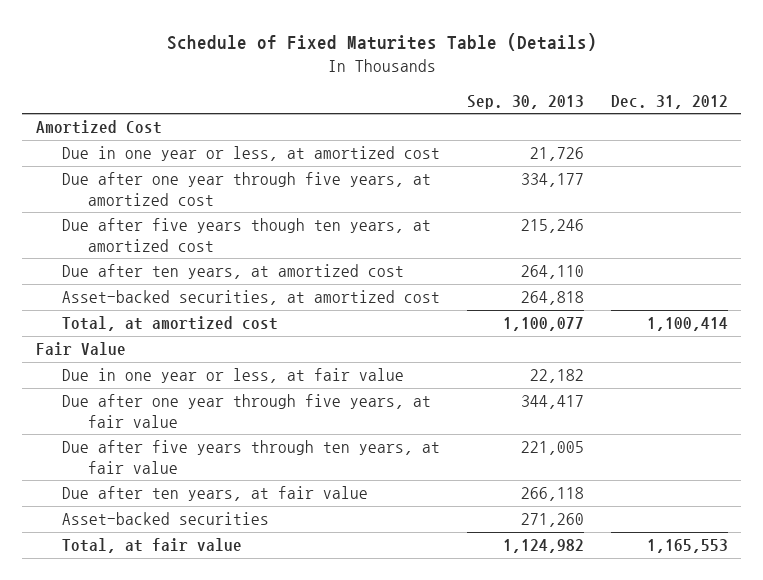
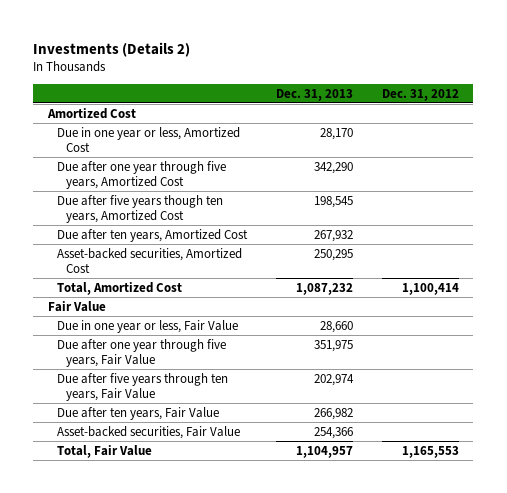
[166,33,597,52] Schedule of Fixed Maturites Table (Details) -> [33,41,191,57] Investments (Details 2)
[466,94,584,109] Sep. 30, 2013 -> none
none -> [275,88,353,101] Dec. 31, 2013
[62,146,441,162] Due in one year or less, at amortized cost -> [56,126,240,153] Due in one year or less, Amortized Cost
[62,172,432,207] Due after one year through five years, at amortized cost -> [56,160,226,190] Due after one year through five years, Amortized Cost
[62,218,432,253] Due after five years though ten years, at amortized cost -> [56,194,223,224] Due after five years though ten years, Amortized Cost
[62,264,405,280] Due after ten years, at amortized cost -> [56,228,248,242] Due after ten years, Amortized Cost
[62,290,441,306] Asset-backed securities, at amortized cost -> [56,247,242,274] Asset-backed securities, Amortized Cost
[62,316,279,332] Total, at amortized cost -> [56,281,182,295] Total, Amortized Cost
[62,368,405,384] Due in one year or less, at fair value -> [56,319,238,333] Due in one year or less, Fair Value
[62,394,432,429] Due after one year through five years, at fair value -> [56,338,226,368] Due after one year through five years, Fair Value
[62,440,441,475] Due after five years through ten years, at fair value -> [56,372,228,402] Due after five years through ten years, Fair Value
[62,486,369,502] Due after ten years, at fair value -> [56,406,219,420] Due after ten years, Fair Value
[62,512,270,526] Asset-backed securities -> [56,425,240,439] Asset-backed securities, Fair Value
[62,538,243,554] Total, at fair value -> [56,444,152,458] Total, Fair Value

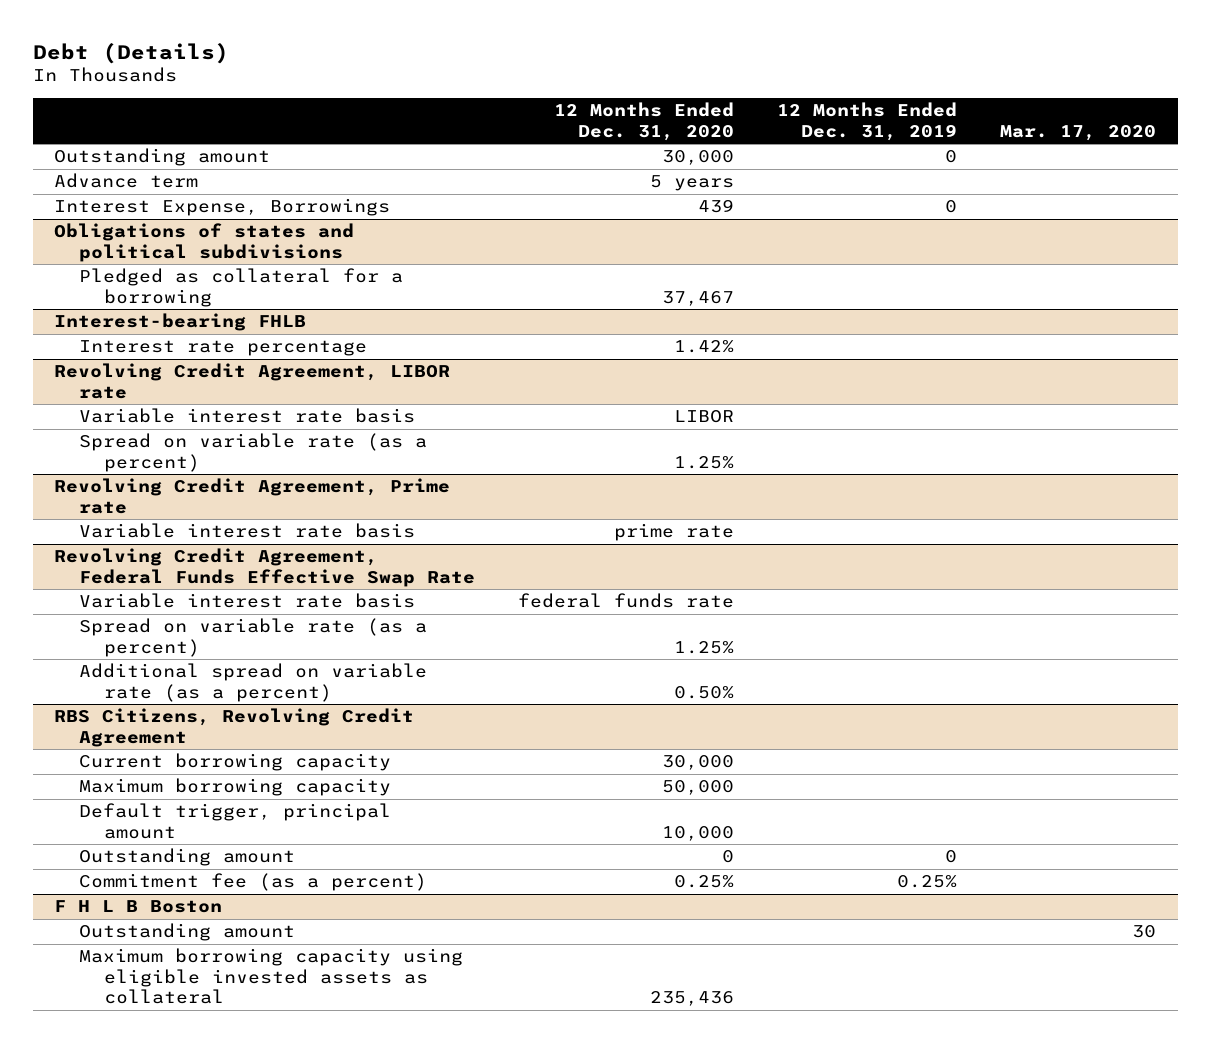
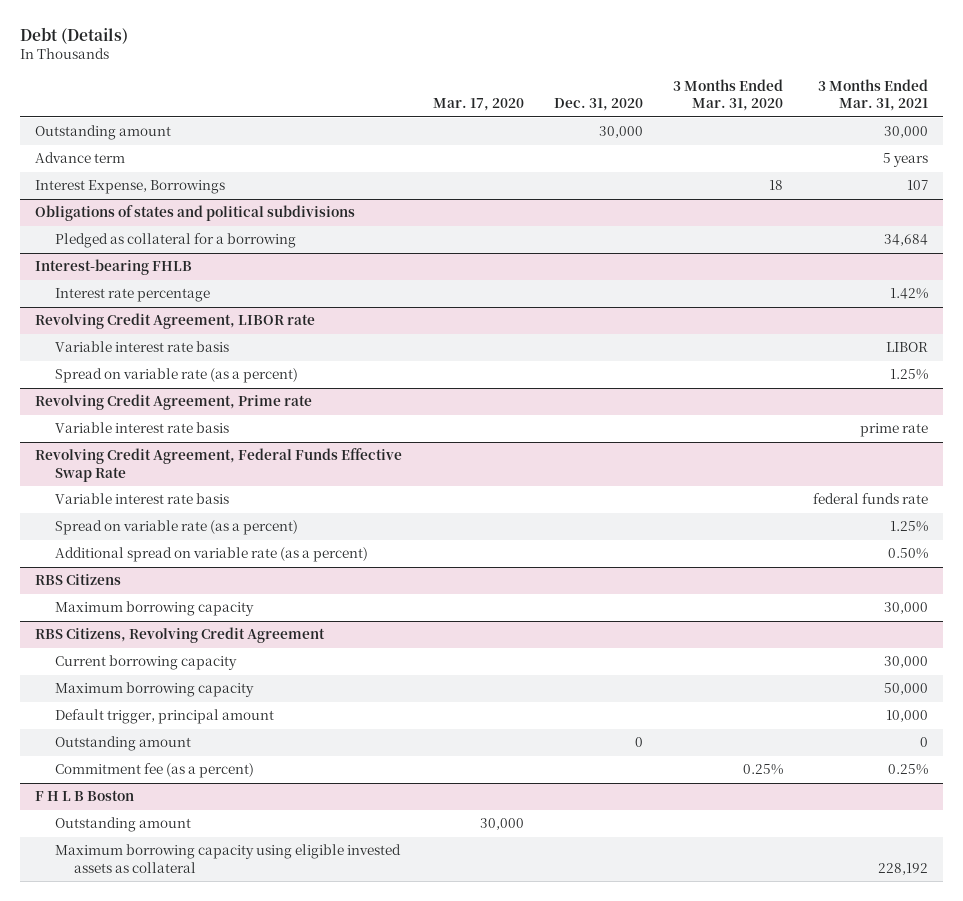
[554,102,735,141] 12 Months Ended Dec. 31, 2020 -> none
[777,102,958,141] 12 Months Ended Dec. 31, 2019 -> none
none -> [553,98,643,112] Dec. 31, 2020
none -> [672,78,783,112] 3 Months Ended Mar. 31, 2020
none -> [818,78,929,112] 3 Months Ended Mar. 31, 2021
none -> [35,574,122,586] RBS Citizens
none -> [54,601,254,617] Maximum borrowing capacity
[1132,925,1157,939] 30 -> [479,818,524,831] 30,000

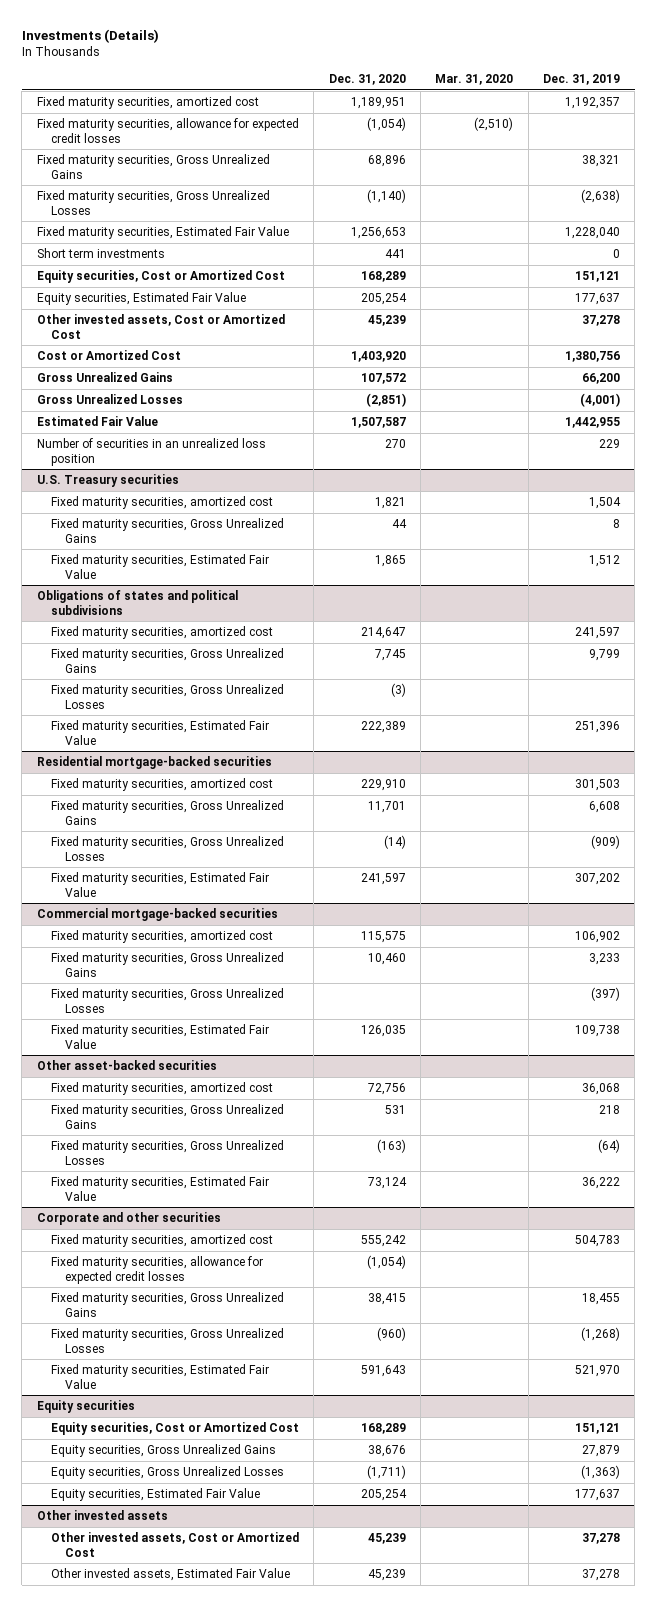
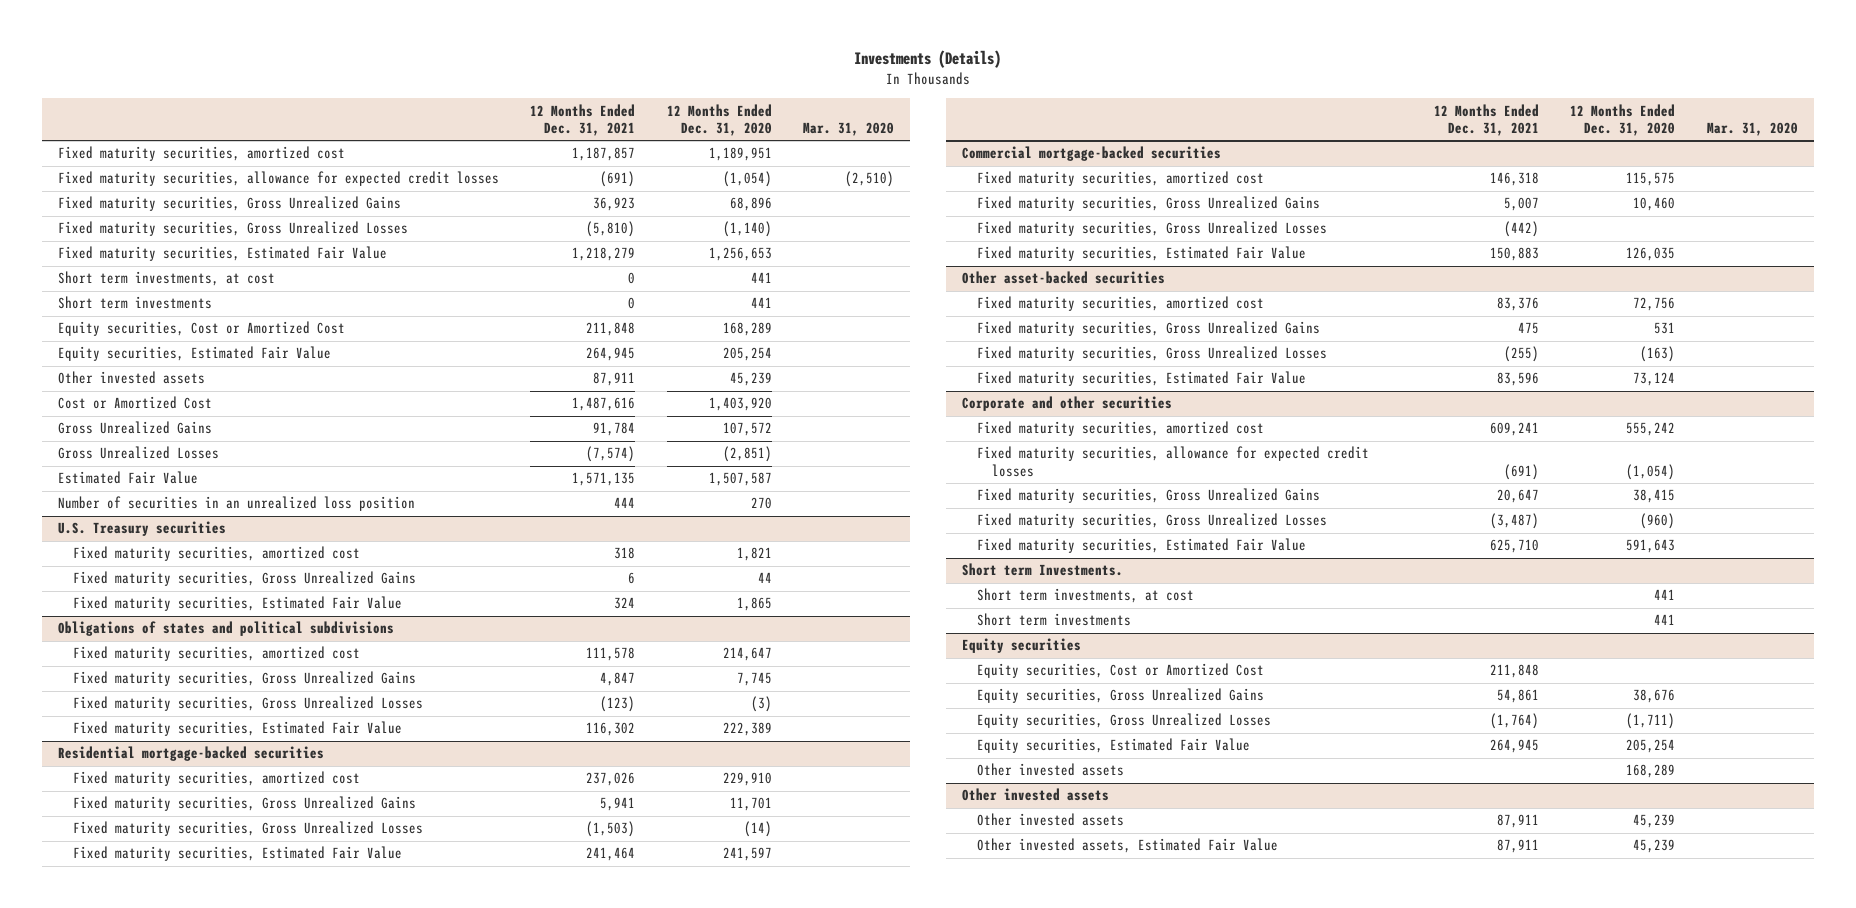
[328,74,406,86] Dec. 31, 2020 -> none
[542,74,620,86] Dec. 31, 2019 -> none
none -> [530,103,636,136] 12 Months Ended Dec. 31, 2021
none -> [666,103,772,136] 12 Months Ended Dec. 31, 2020
none -> [57,271,275,287] Short term investments, at cost
[36,314,285,339] Other invested assets, Cost or Amortized Cost -> [57,371,205,385] Other invested assets
none -> [961,563,1123,577] Short term Investments.
none -> [976,588,1194,604] Short term investments, at cost
none -> [976,613,1131,627] Short term investments
none -> [976,763,1124,777] Other invested assets
[50,1532,299,1557] Other invested assets, Cost or Amortized Cost -> [976,813,1124,827] Other invested assets

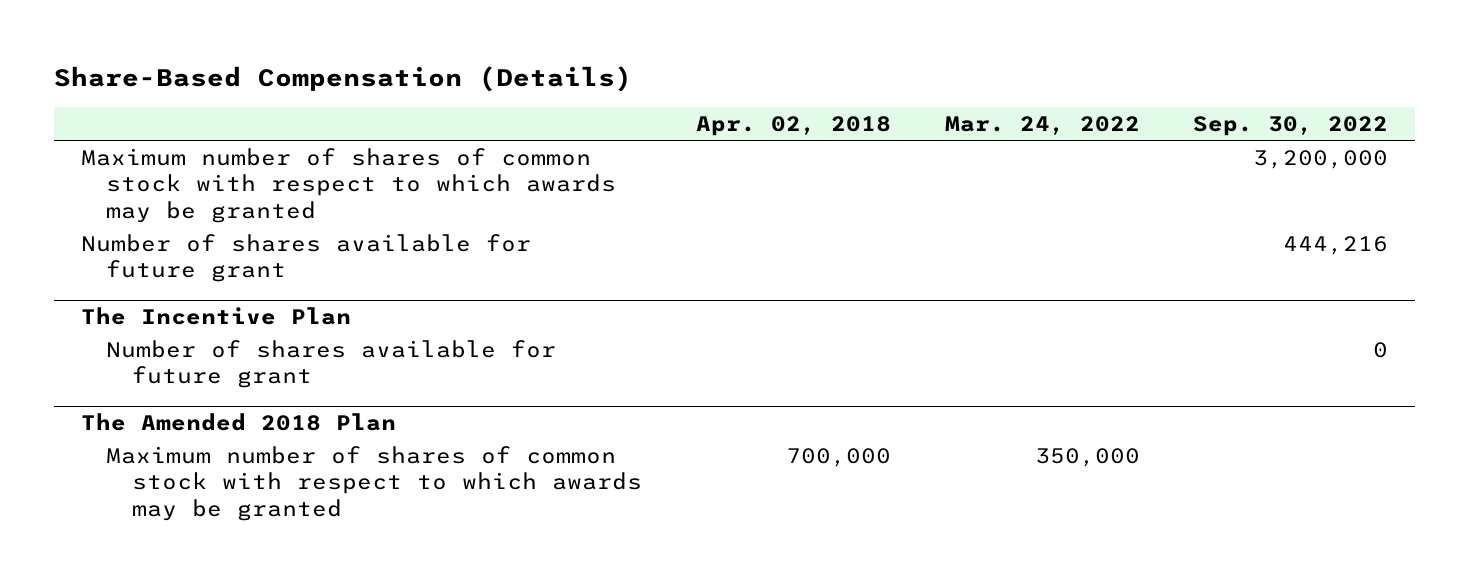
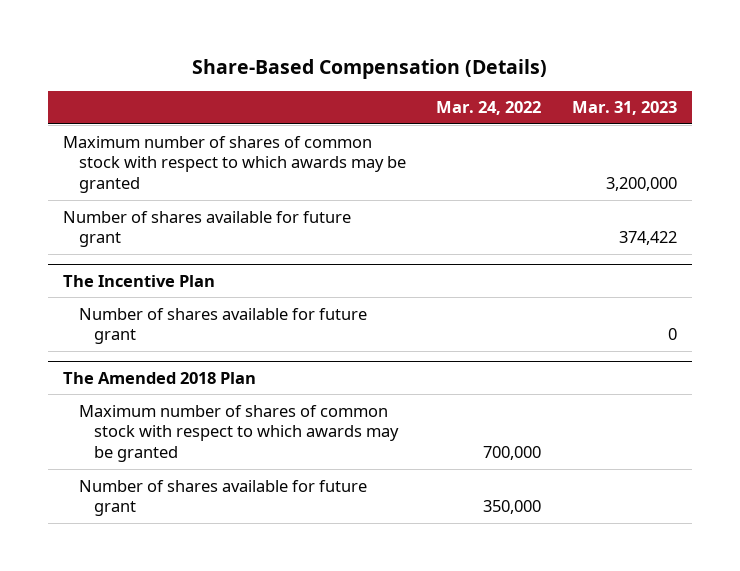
[695,116,891,137] Apr. 02, 2018 -> none
[1193,116,1389,137] Sep. 30, 2022 -> none
none -> [571,101,677,116] Mar. 31, 2023
[1034,447,1140,467] 350,000 -> [483,446,542,461] 700,000
none -> [78,479,367,517] Number of shares available for future grant

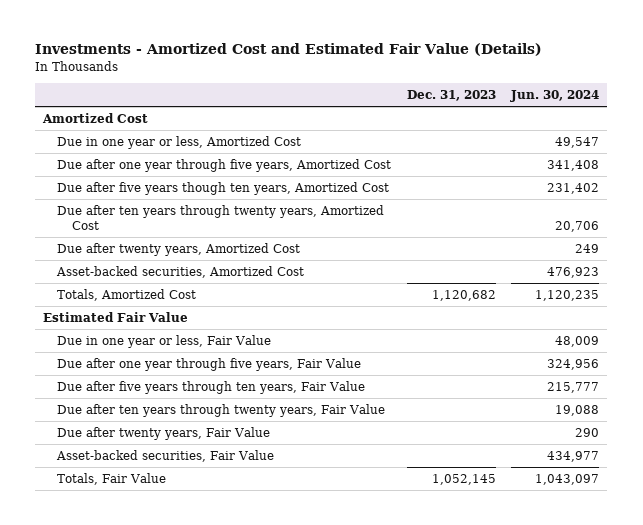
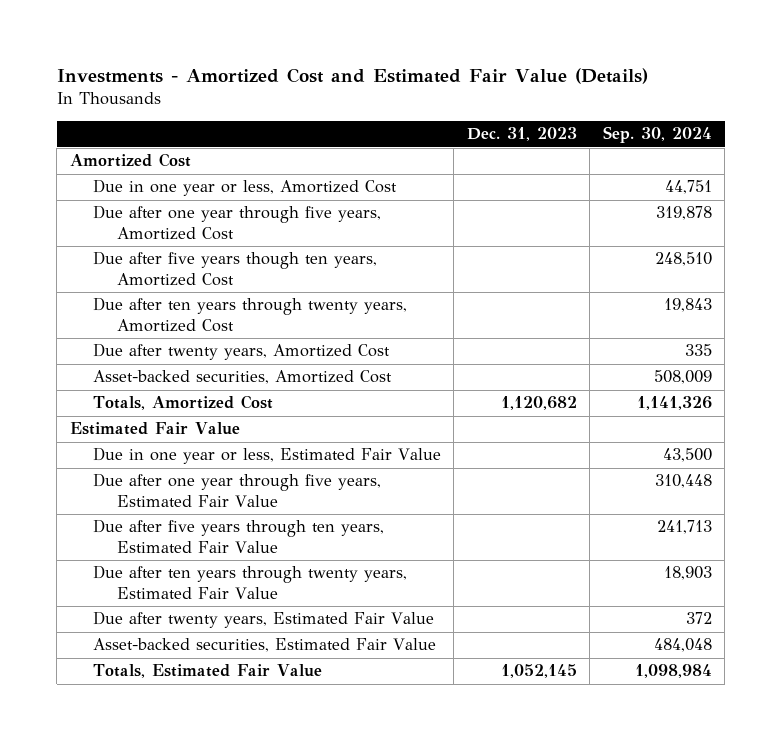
[510,89,600,102] Jun. 30, 2024 -> none
none -> [602,126,712,144] Sep. 30, 2024
[57,335,272,349] Due in one year or less, Fair Value -> [93,447,442,465] Due in one year or less, Estimated Fair Value
[57,358,362,372] Due after one year through five years, Fair Value -> [93,473,382,507] Due after one year through five years, Estimated Fair Value
[57,381,366,395] Due after five years through ten years, Fair Value -> [93,519,385,553] Due after five years through ten years, Estimated Fair Value
[57,404,386,418] Due after ten years through twenty years, Fair Value -> [93,565,408,599] Due after ten years through twenty years, Estimated Fair Value
[57,427,271,441] Due after twenty years, Fair Value -> [93,611,435,629] Due after twenty years, Estimated Fair Value
[56,450,275,463] Asset-backed securities, Fair Value -> [93,638,437,653] Asset-backed securities, Estimated Fair Value
[57,473,167,486] Totals, Fair Value -> [93,664,323,679] Totals, Estimated Fair Value

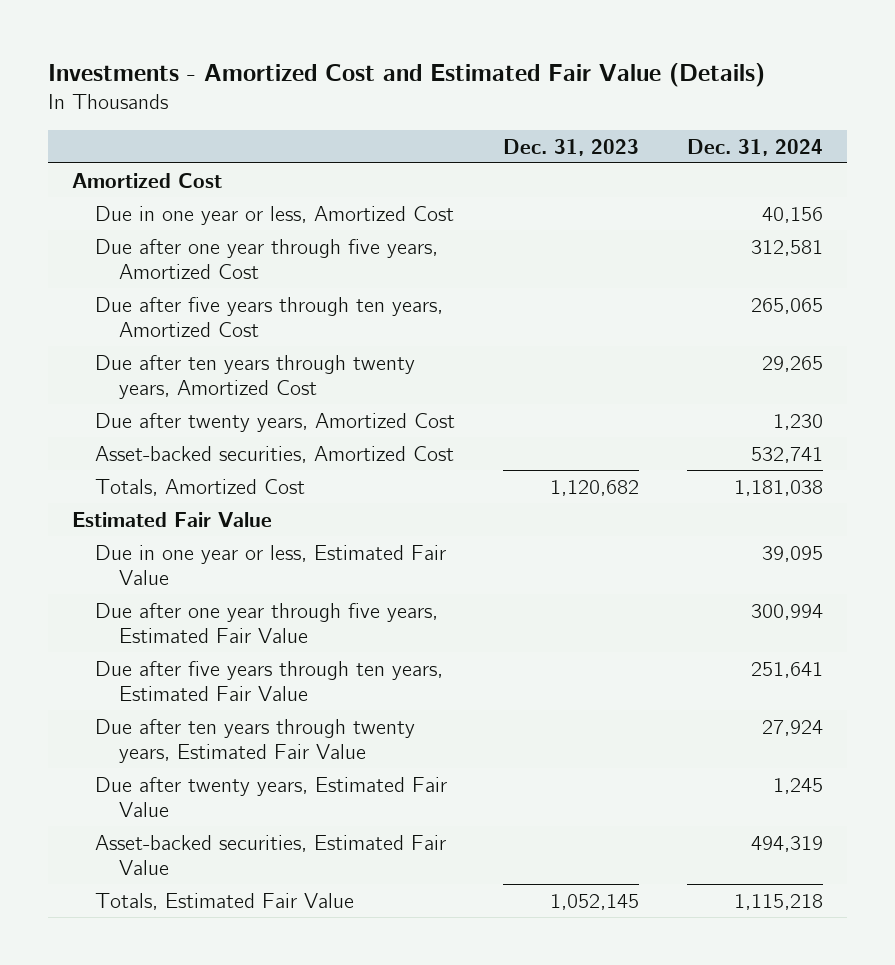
[602,126,712,144] Sep. 30, 2024 -> none
none -> [687,138,824,156] Dec. 31, 2024
[93,251,378,286] Due after five years though ten years, Amortized Cost -> [95,296,444,338] Due after five years through ten years, Amortized Cost

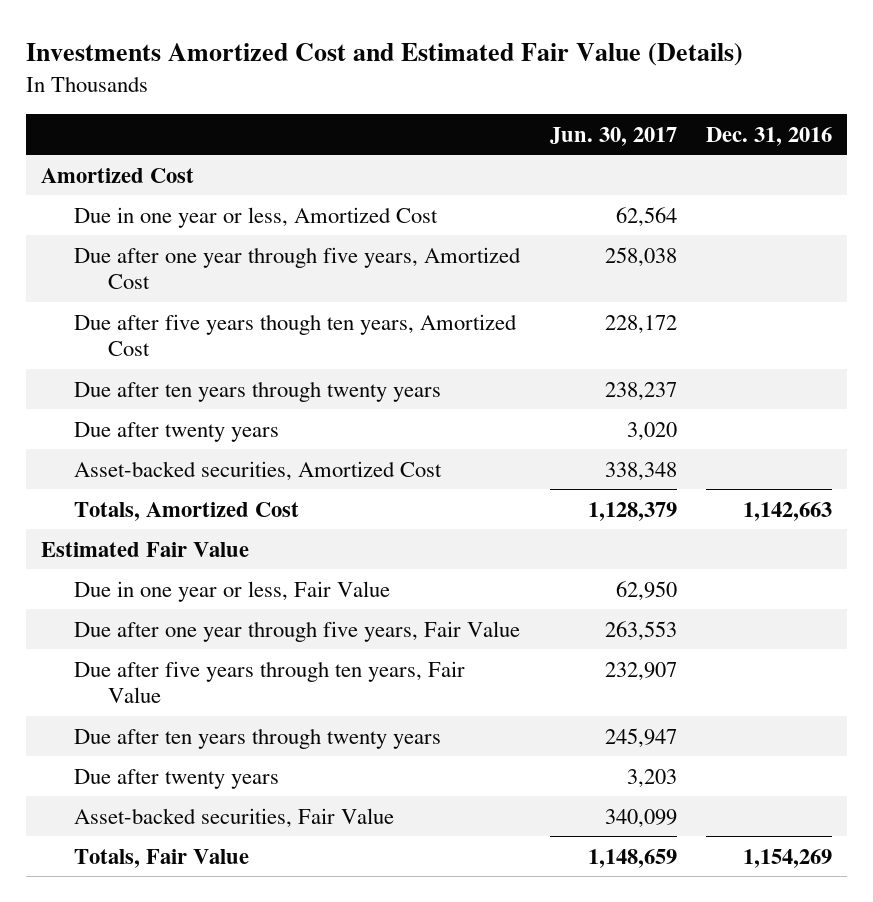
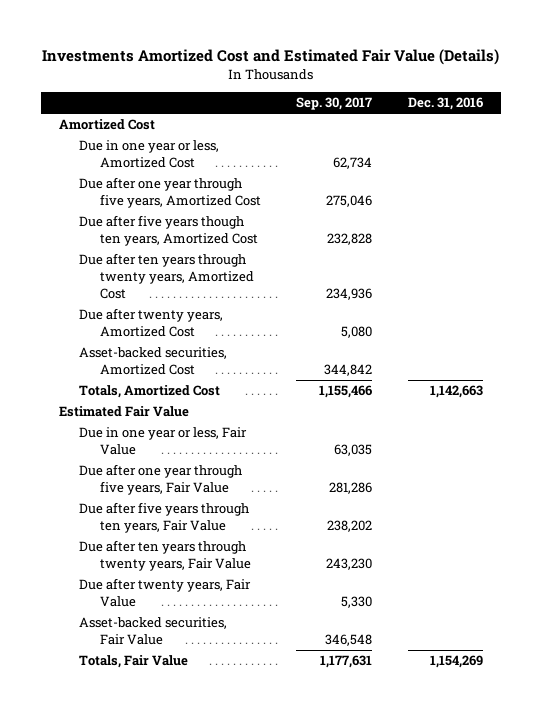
[549,126,677,146] Jun. 30, 2017 -> none
none -> [296,97,373,111] Sep. 30, 2017
[74,380,442,402] Due after ten years through twenty years -> [79,253,254,300] Due after ten years through twenty years, Amortized Cost
[74,421,280,442] Due after twenty years -> [79,308,224,338] Due after twenty years, Amortized Cost
[74,727,442,749] Due after ten years through twenty years -> [79,540,251,572] Due after ten years through twenty years, Fair Value
[74,768,280,789] Due after twenty years -> [79,578,252,608] Due after twenty years, Fair Value

